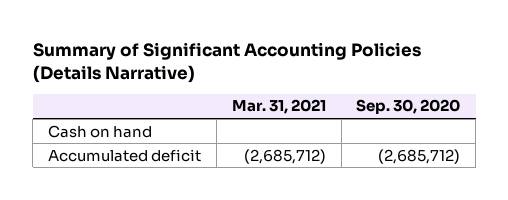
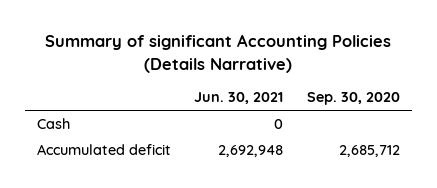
[32,41,421,83] Summary of Significant Accounting Policies (Details Narrative) -> [45,34,392,73] Summary of significant Accounting Policies (Details Narrative)
[231,99,326,115] Mar. 31, 2021 -> none
none -> [194,92,284,105] Jun. 30, 2021
[47,124,152,138] Cash on hand -> [36,118,70,130] Cash
[378,148,461,164] (2,685,712) -> [339,145,401,158] 2,685,712

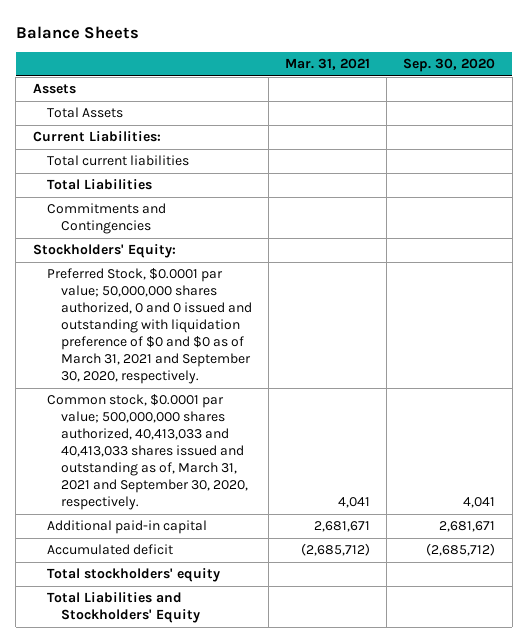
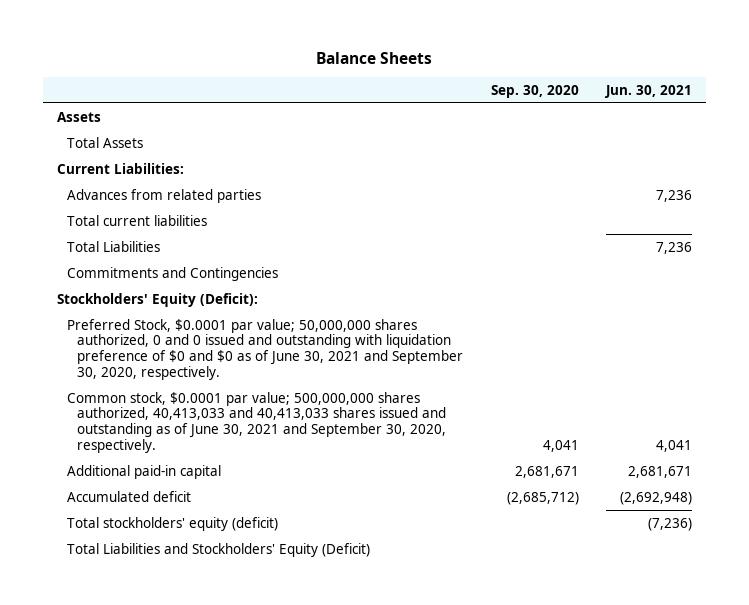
[284,58,370,71] Mar. 31, 2021 -> none
none -> [604,84,692,98] Jun. 30, 2021
none -> [66,188,261,203] Advances from related parties
[32,244,176,259] Stockholders' Equity: -> [56,292,258,307] Stockholders' Equity (Deficit):
[46,268,252,385] Preferred Stock, $0.0001 par value; 50,000,000 shares authorized, 0 and 0 issued and outstanding with liquidation preference of $0 and $0 as of March 31, 2021 and September 30, 2020, respectively. -> [66,318,464,380] Preferred Stock, $0.0001 par value; 50,000,000 shares authorized, 0 and 0 issued and outstanding with liquidation preference of $0 and $0 as of June 30, 2021 and September 30, 2020, respectively.
[46,394,248,511] Common stock, $0.0001 par value; 500,000,000 shares authorized, 40,413,033 and 40,413,033 shares issued and outstanding as of, March 31, 2021 and September 30, 2020, respectively. -> [66,391,447,453] Common stock, $0.0001 par value; 500,000,000 shares authorized, 40,413,033 and 40,413,033 shares issued and outstanding as of June 30, 2021 and September 30, 2020, respectively.
[46,568,220,583] Total stockholders' equity -> [66,516,278,531] Total stockholders' equity (deficit)
[46,592,200,624] Total Liabilities and Stockholders' Equity -> [66,542,370,557] Total Liabilities and Stockholders' Equity (Deficit)

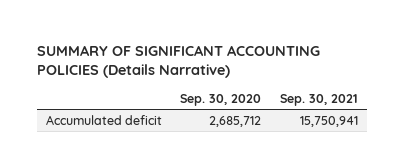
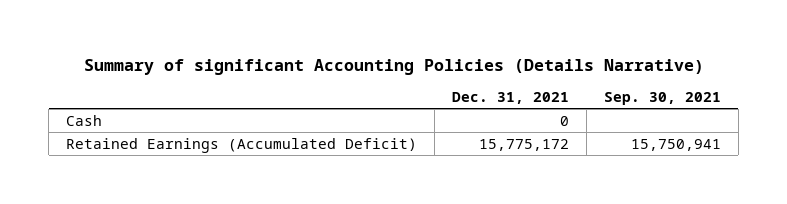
[36,45,320,79] SUMMARY OF SIGNIFICANT ACCOUNTING POLICIES (Details Narrative) -> [83,58,704,75] Summary of significant Accounting Policies (Details Narrative)
[180,93,262,106] Sep. 30, 2020 -> none
none -> [452,91,570,104] Dec. 31, 2021
none -> [66,114,103,126] Cash
[45,115,162,126] Accumulated deficit -> [66,137,418,153] Retained Earnings (Accumulated Deficit)

